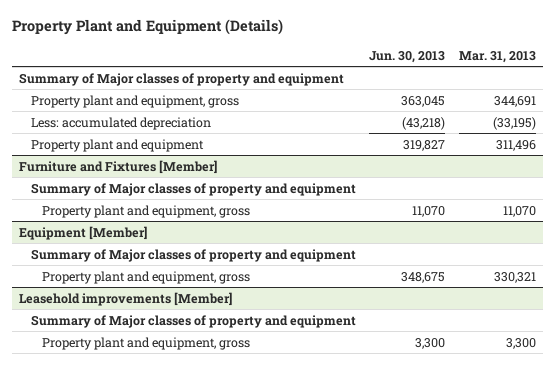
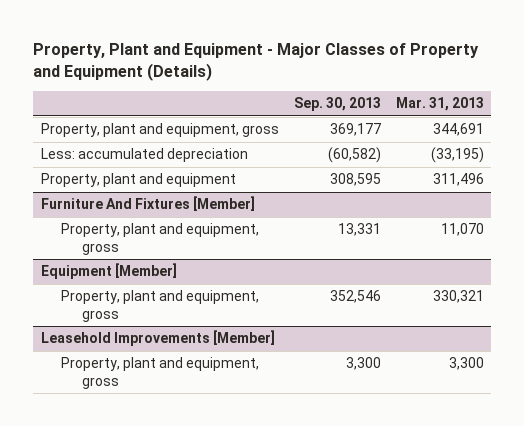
[11,19,283,36] Property Plant and Equipment (Details) -> [33,43,480,81] Property, Plant and Equipment - Major Classes of Property and Equipment (Details)
[369,50,446,63] Jun. 30, 2013 -> none
none -> [293,97,381,112] Sep. 30, 2013
[18,72,344,86] Summary of Major classes of property and equipment -> none
[30,94,239,108] Property plant and equipment, gross -> [40,123,279,138] Property, plant and equipment, gross
[30,182,356,196] Summary of Major classes of property and equipment -> none
[30,138,204,152] Property plant and equipment -> [40,173,236,188] Property, plant and equipment
[18,159,217,174] Furniture and Fixtures [Member] -> [40,196,255,212] Furniture And Fixtures [Member]
[42,204,251,218] Property plant and equipment, gross -> [61,223,260,255] Property, plant and equipment, gross
[30,248,356,262] Summary of Major classes of property and equipment -> none
[30,314,356,328] Summary of Major classes of property and equipment -> none
[42,270,251,284] Property plant and equipment, gross -> [61,290,260,322] Property, plant and equipment, gross
[18,291,232,306] Leasehold improvements [Member] -> [40,330,275,347] Leasehold Improvements [Member]
[42,336,251,350] Property plant and equipment, gross -> [61,357,260,389] Property, plant and equipment, gross

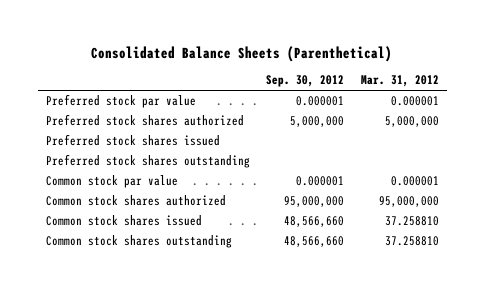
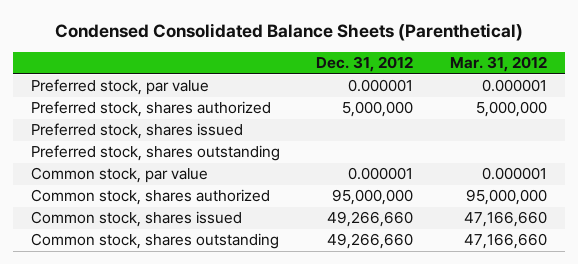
[91,45,393,62] Consolidated Balance Sheets (Parenthetical) -> [54,22,523,41] Condensed Consolidated Balance Sheets (Parenthetical)
[266,75,345,88] Sep. 30, 2012 -> none
none -> [316,56,414,73] Dec. 31, 2012
[46,94,197,109] Preferred stock par value -> [31,79,210,96] Preferred stock, par value
[46,114,245,127] Preferred stock shares authorized -> [31,101,272,118] Preferred stock, shares authorized
[46,134,221,147] Preferred stock shares issued -> [31,123,244,140] Preferred stock, shares issued
[46,154,251,169] Preferred stock shares outstanding -> [31,145,281,162] Preferred stock, shares outstanding
[46,175,179,189] Common stock par value -> [31,167,209,184] Common stock, par value
[46,195,227,207] Common stock shares authorized -> [31,189,271,206] Common stock, shares authorized
[46,215,203,227] Common stock shares issued -> [31,211,243,228] Common stock, shares issued
[384,216,439,227] 37.258810 -> [463,211,547,228] 47,166,660
[46,235,233,249] Common stock shares outstanding -> [31,233,280,250] Common stock, shares outstanding
[384,236,439,247] 37.258810 -> [463,233,547,250] 47,166,660

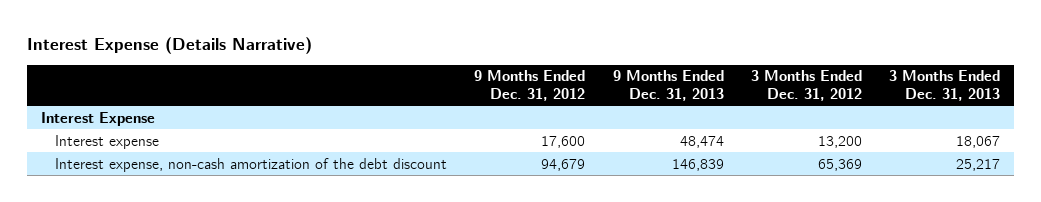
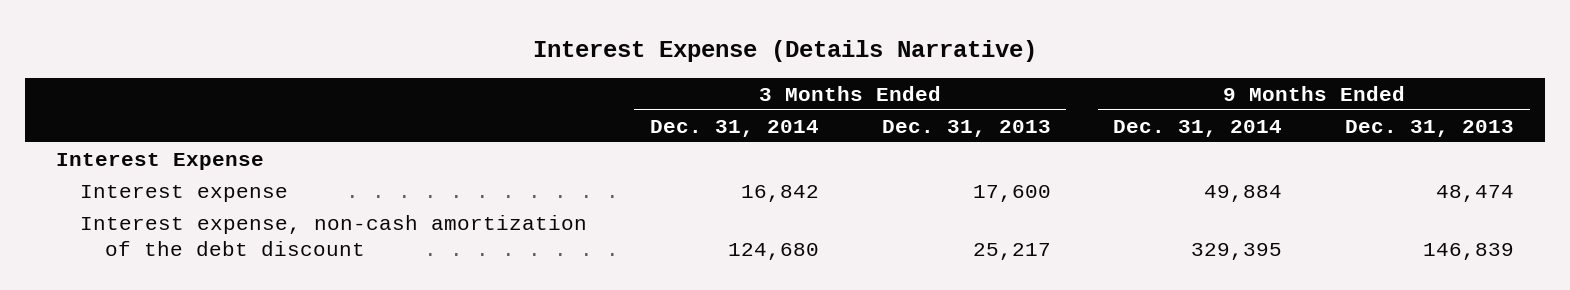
[474,70,586,102] 9 Months Ended Dec. 31, 2012 -> none
[750,70,862,102] 3 Months Ended Dec. 31, 2012 -> none
none -> [650,119,820,137] Dec. 31, 2014
none -> [1113,119,1283,137] Dec. 31, 2014
[956,135,1001,148] 18,067 -> [972,184,1051,202] 17,600

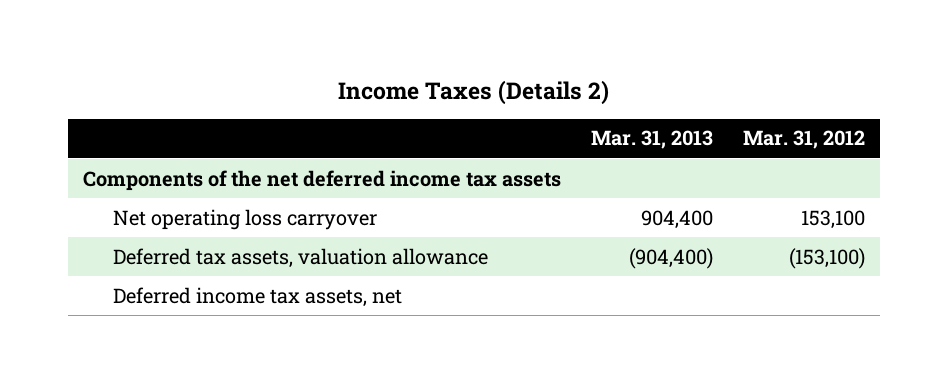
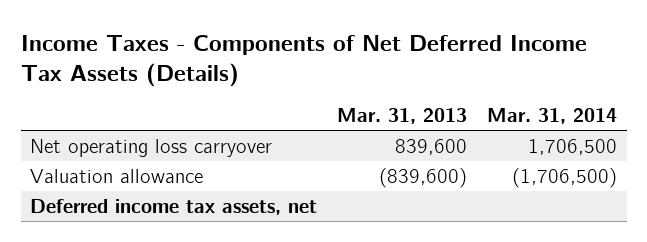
[338,79,610,105] Income Taxes (Details 2) -> [20,34,587,88] Income Taxes - Components of Net Deferred Income Tax Assets (Details)
[743,130,866,150] Mar. 31, 2012 -> none
none -> [486,108,617,125] Mar. 31, 2014
[82,169,561,191] Components of the net deferred income tax assets -> none
[641,209,714,229] 904,400 -> [395,138,468,155] 839,600
[112,247,488,268] Deferred tax assets, valuation allowance -> [30,168,204,183] Valuation allowance
[629,247,714,269] (904,400) -> [379,167,468,188] (839,600)

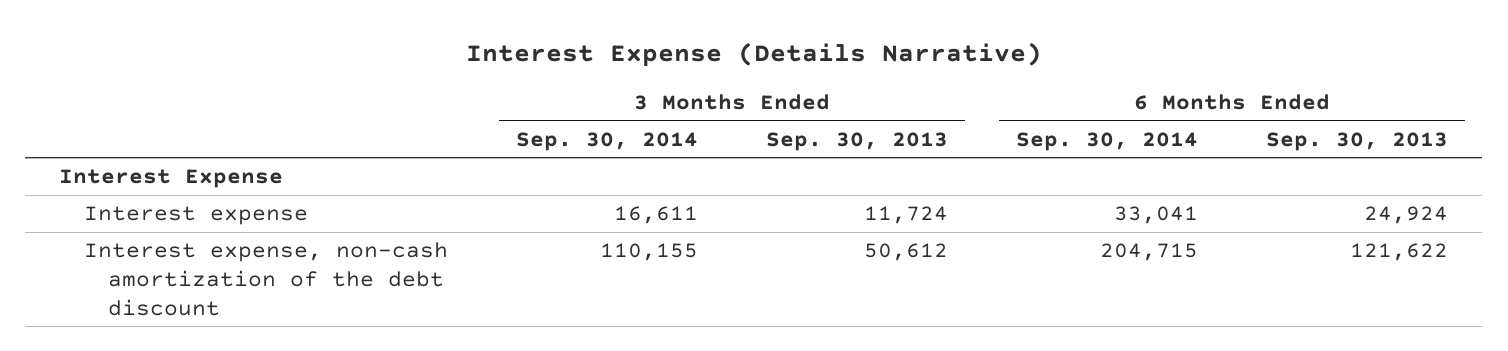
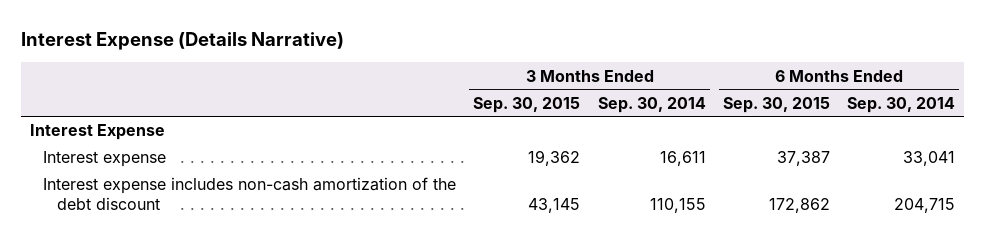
[766,131,949,151] Sep. 30, 2013 -> none
[1266,131,1449,151] Sep. 30, 2013 -> none
none -> [473,96,581,113] Sep. 30, 2015
none -> [722,96,830,113] Sep. 30, 2015
[83,242,448,316] Interest expense, non-cash amortization of the debt discount -> [43,177,457,211] Interest expense includes non-cash amortization of the debt discount

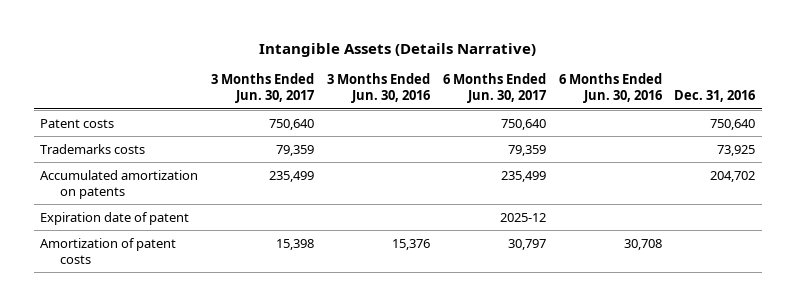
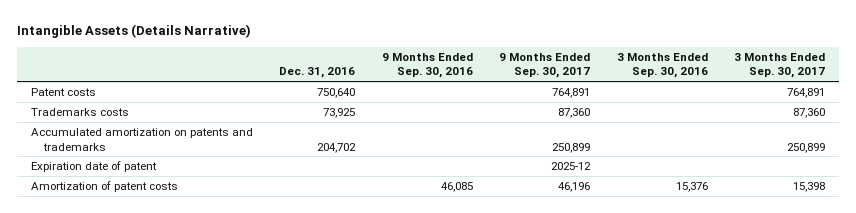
[210,72,314,104] 3 Months Ended Jun. 30, 2017 -> none
[326,72,430,104] 3 Months Ended Jun. 30, 2016 -> none
[442,72,546,104] 6 Months Ended Jun. 30, 2017 -> none
[558,72,662,104] 6 Months Ended Jun. 30, 2016 -> none
none -> [381,52,473,79] 9 Months Ended Sep. 30, 2016
none -> [499,52,591,79] 9 Months Ended Sep. 30, 2017
none -> [616,52,708,79] 3 Months Ended Sep. 30, 2016
none -> [734,52,826,79] 3 Months Ended Sep. 30, 2017
[39,169,198,200] Accumulated amortization on patents -> [30,127,253,151] Accumulated amortization on patents and trademarks

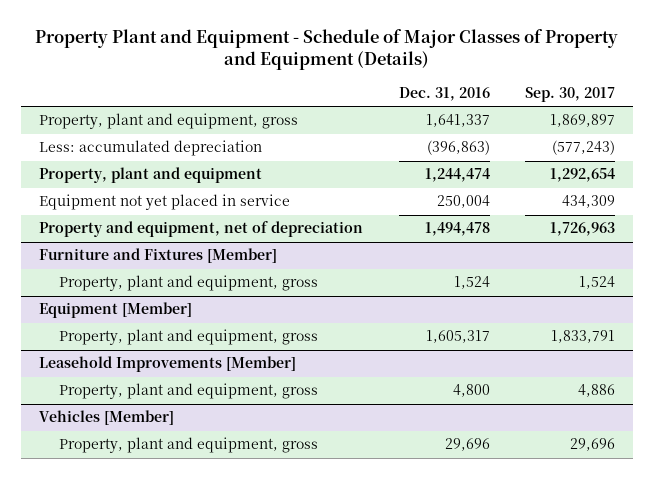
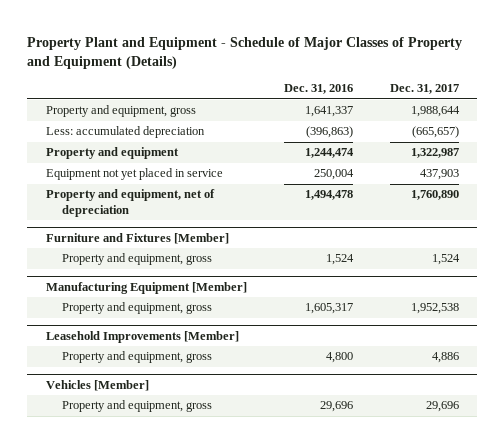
[525,86,616,102] Sep. 30, 2017 -> none
none -> [389,84,459,95] Dec. 31, 2017
[39,113,299,130] Property, plant and equipment, gross -> [45,105,196,118] Property and equipment, gross
[39,167,263,184] Property, plant and equipment -> [45,147,179,160] Property and equipment
[58,275,318,292] Property, plant and equipment, gross -> [61,253,212,266] Property and equipment, gross
[39,302,193,319] Equipment [Member] -> [45,282,247,295] Manufacturing Equipment [Member]
[58,329,318,346] Property, plant and equipment, gross -> [61,302,212,315] Property and equipment, gross
[58,383,318,400] Property, plant and equipment, gross -> [61,351,212,364] Property and equipment, gross
[58,437,318,454] Property, plant and equipment, gross -> [61,400,212,413] Property and equipment, gross

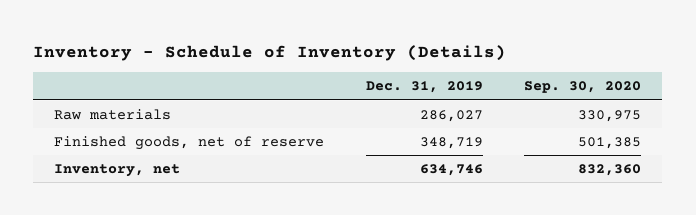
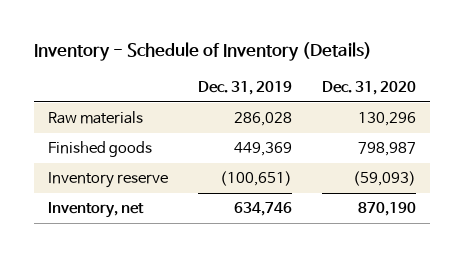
[524,81,642,94] Sep. 30, 2020 -> none
none -> [321,80,416,95] Dec. 31, 2020
[419,110,483,123] 286,027 -> [233,112,292,127] 286,028
[54,136,325,151] Finished goods, net of reserve -> [48,141,153,158] Finished goods
[419,137,483,150] 348,719 -> [233,142,292,157] 449,369
none -> [48,172,169,189] Inventory reserve

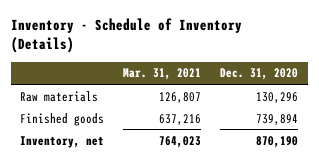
[197,80,292,95] Dec. 31, 2019 -> none
none -> [123,68,202,81] Mar. 31, 2021
[48,172,169,189] Inventory reserve -> none
[357,142,416,157] 798,987 -> [256,113,299,125] 739,894

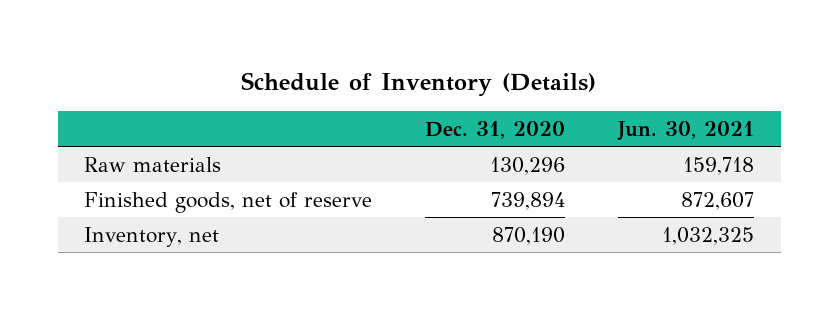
[10,17,242,54] Inventory - Schedule of Inventory (Details) -> [241,72,597,98] Schedule of Inventory (Details)
[123,68,202,81] Mar. 31, 2021 -> none
none -> [617,120,755,141] Jun. 30, 2021
[20,112,105,126] Finished goods -> [84,191,373,213] Finished goods, net of reserve

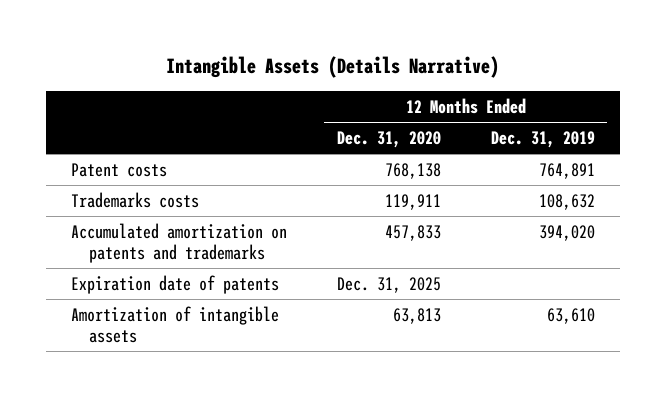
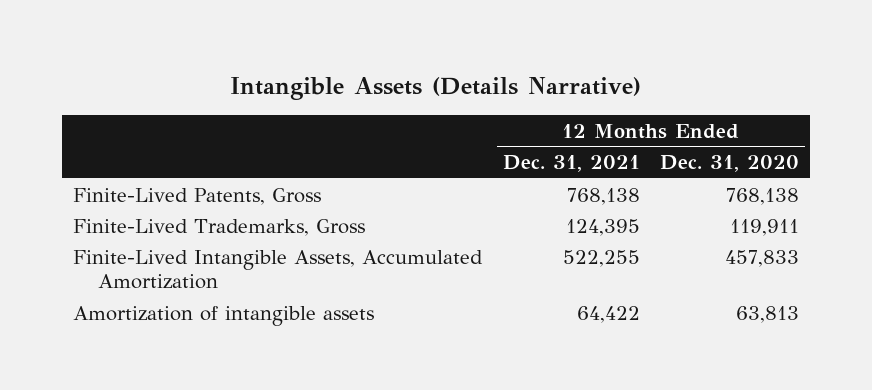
[490,131,595,149] Dec. 31, 2019 -> none
none -> [502,155,640,173] Dec. 31, 2021
[70,274,279,294] Expiration date of patents -> none
[70,162,167,177] Patent costs -> [72,187,321,205] Finite-Lived Patents, Gross
[70,191,199,208] Trademarks costs -> [72,218,365,236] Finite-Lived Trademarks, Gross
[70,222,287,264] Accumulated amortization on patents and trademarks -> [72,249,483,290] Finite-Lived Intangible Assets, Accumulated Amortization

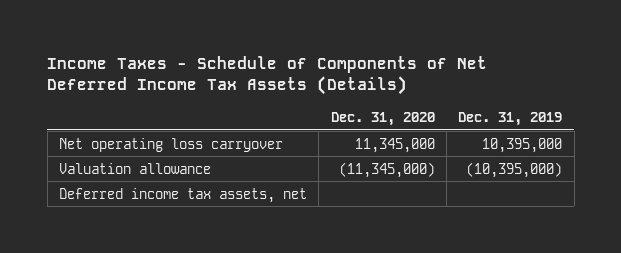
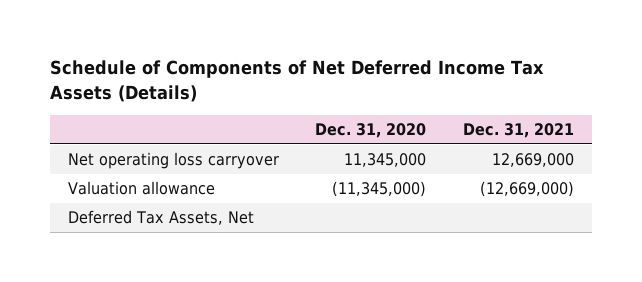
[47,55,488,96] Income Taxes - Schedule of Components of Net Deferred Income Tax Assets (Details) -> [49,60,544,102] Schedule of Components of Net Deferred Income Tax Assets (Details)
[458,111,563,126] Dec. 31, 2019 -> none
none -> [462,122,574,138] Dec. 31, 2021
[59,187,308,203] Deferred income tax assets, net -> [68,210,255,226] Deferred Tax Assets, Net

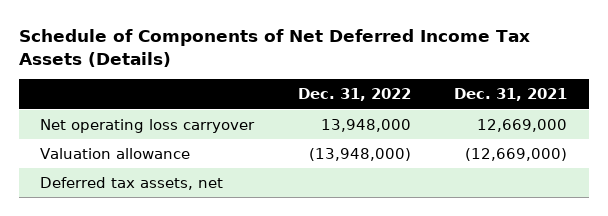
[315,122,427,138] Dec. 31, 2020 -> none
none -> [297,88,411,102] Dec. 31, 2022
[68,210,255,226] Deferred Tax Assets, Net -> [40,176,224,190] Deferred tax assets, net

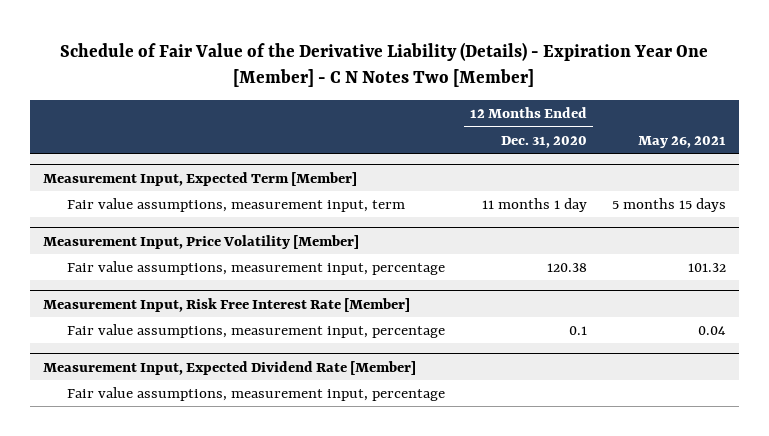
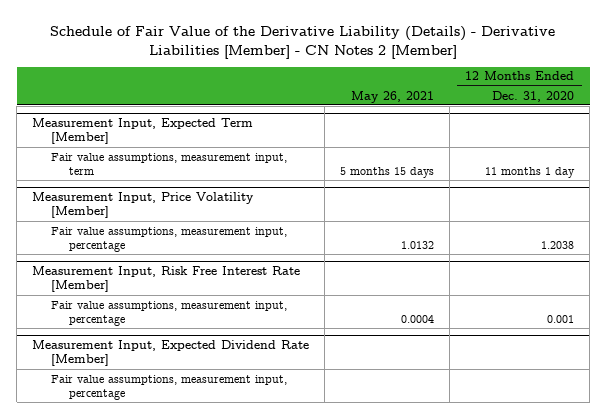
[60,41,709,88] Schedule of Fair Value of the Derivative Liability (Details) - Expiration Year One [Member] - C N Notes Two [Member] -> [50,25,556,59] Schedule of Fair Value of the Derivative Liability (Details) - Derivative Liabilities [Member] - CN Notes 2 [Member]
[547,263,588,273] 120.38 -> [541,241,575,250] 1.2038
[688,263,727,273] 101.32 -> [401,241,435,250] 1.0132
[569,326,588,336] 0.1 -> [547,315,575,324] 0.001
[698,326,727,336] 0.04 -> [401,315,435,324] 0.0004

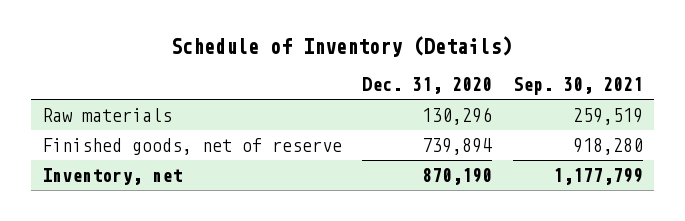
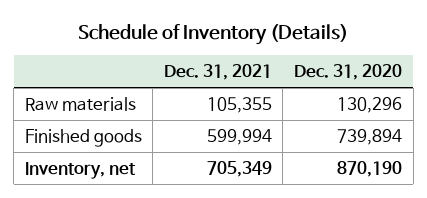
[513,76,644,95] Sep. 30, 2021 -> none
none -> [163,64,272,81] Dec. 31, 2021
[41,137,342,155] Finished goods, net of reserve -> [24,128,142,147] Finished goods

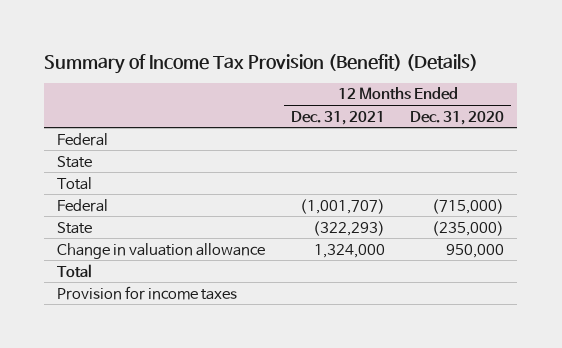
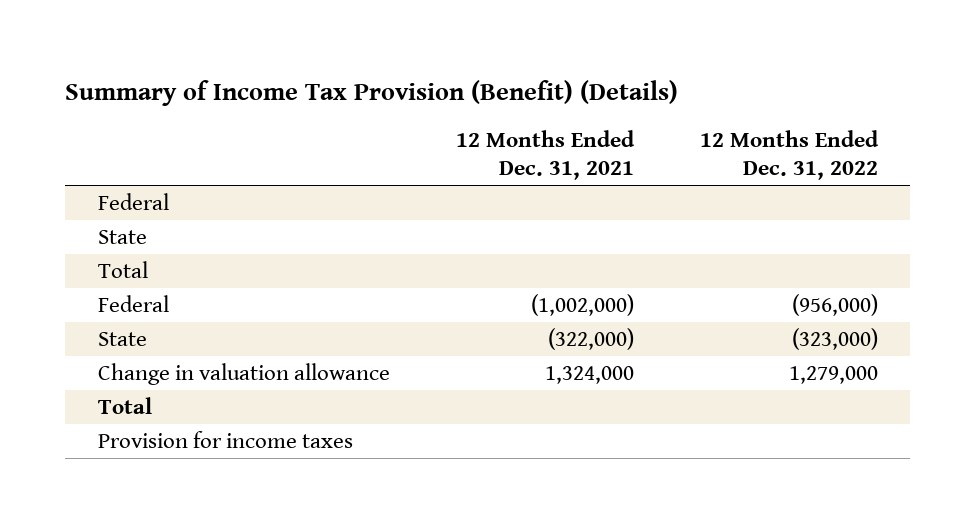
[410,110,505,125] Dec. 31, 2020 -> none
none -> [699,130,879,181] 12 Months Ended Dec. 31, 2022
[299,198,385,214] (1,001,707) -> [530,293,634,316] (1,002,000)
[312,220,385,236] (322,293) -> [547,327,634,350] (322,000)

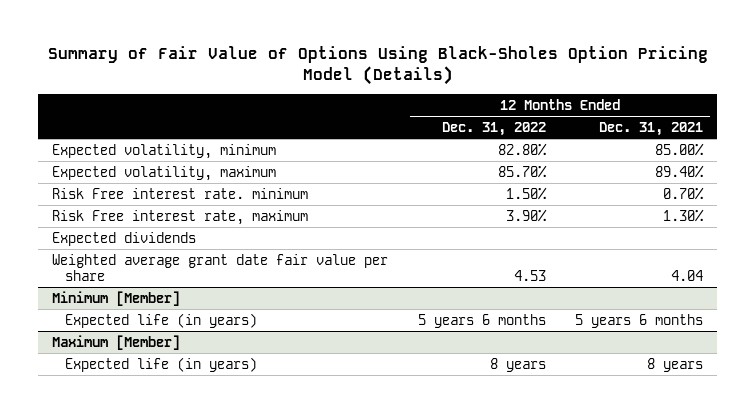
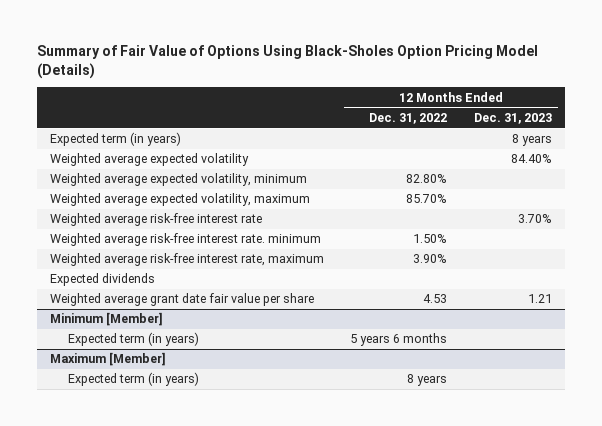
[598,121,703,136] Dec. 31, 2021 -> none
none -> [473,113,552,125] Dec. 31, 2023
none -> [49,132,181,147] Expected term (in years)
none -> [49,153,249,167] Weighted average expected volatility
[52,143,277,159] Expected volatility, minimum -> [49,173,307,187] Weighted average expected volatility, minimum
[52,165,277,181] Expected volatility, maximum -> [49,193,310,207] Weighted average expected volatility, maximum
none -> [49,213,262,227] Weighted average risk-free interest rate
[52,187,309,199] Risk Free interest rate. minimum -> [49,233,321,247] Weighted average risk-free interest rate. minimum
[52,209,309,225] Risk Free interest rate, maximum -> [49,253,324,267] Weighted average risk-free interest rate, maximum
[65,312,258,328] Expected life (in years) -> [68,332,200,347] Expected term (in years)
[65,356,258,372] Expected life (in years) -> [68,372,200,387] Expected term (in years)

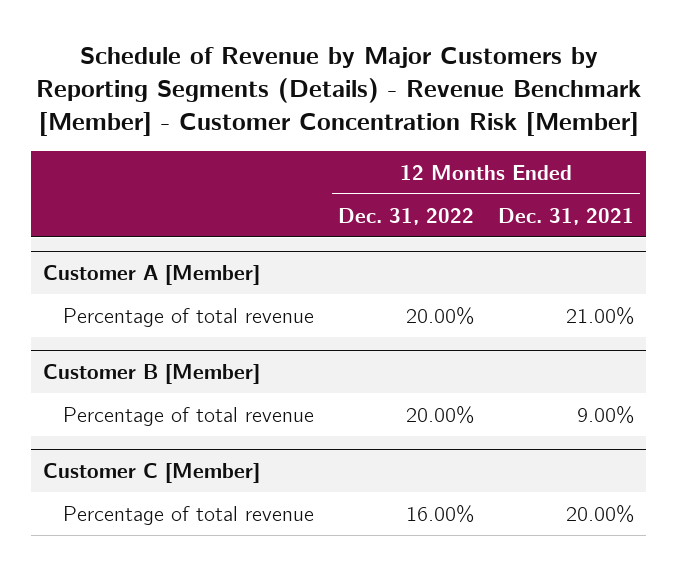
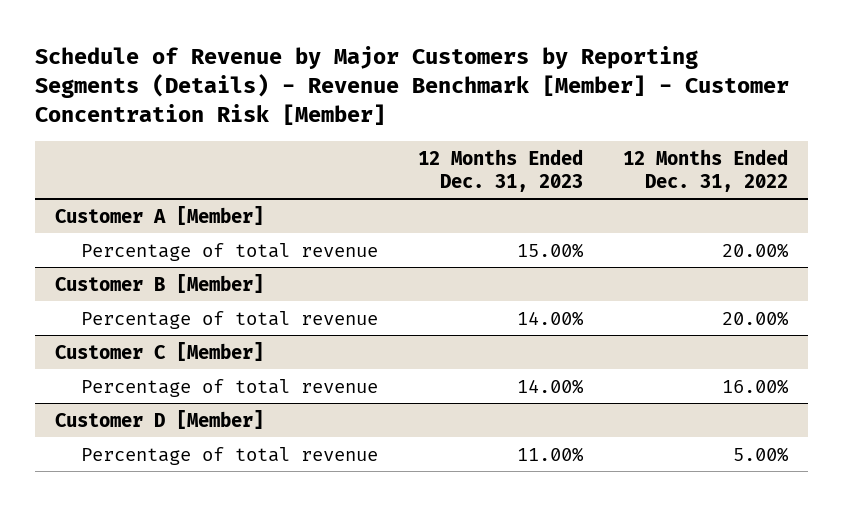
[498,207,635,225] Dec. 31, 2021 -> none
none -> [417,148,583,192] 12 Months Ended Dec. 31, 2023
none -> [55,409,265,429] Customer D [Member]
none -> [80,446,378,465] Percentage of total revenue

